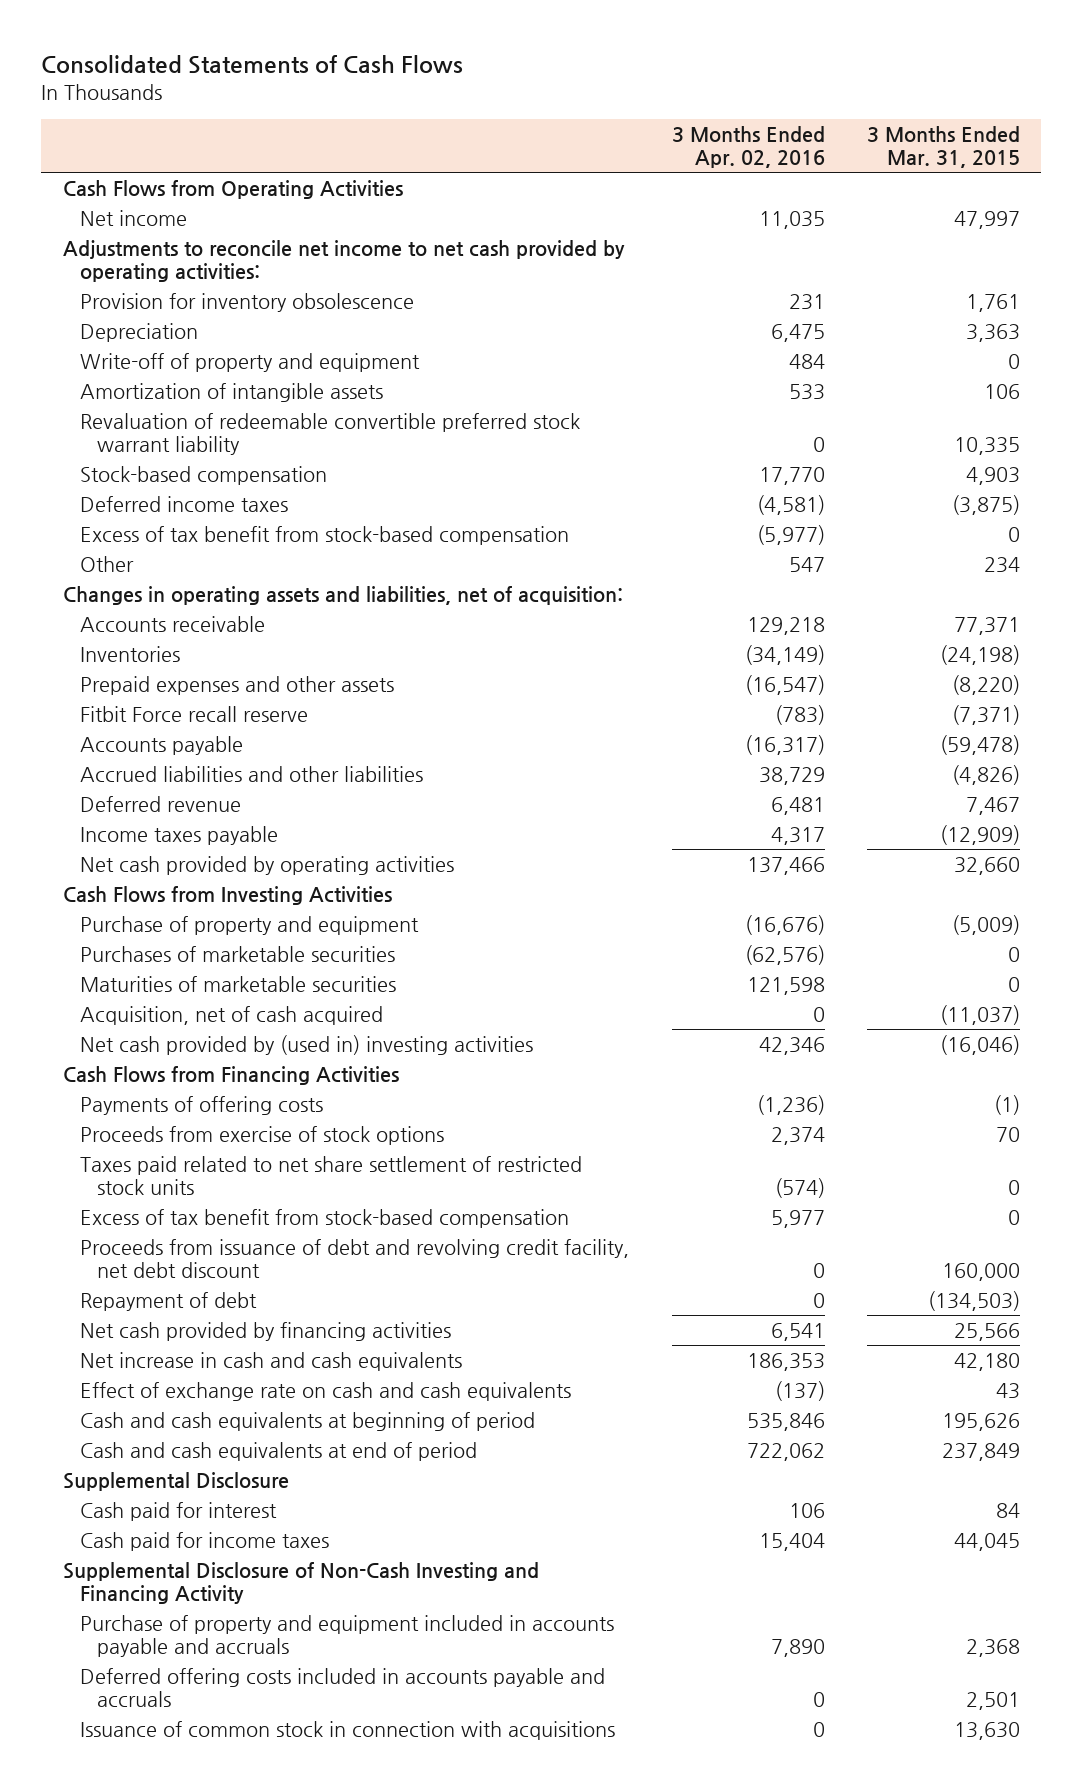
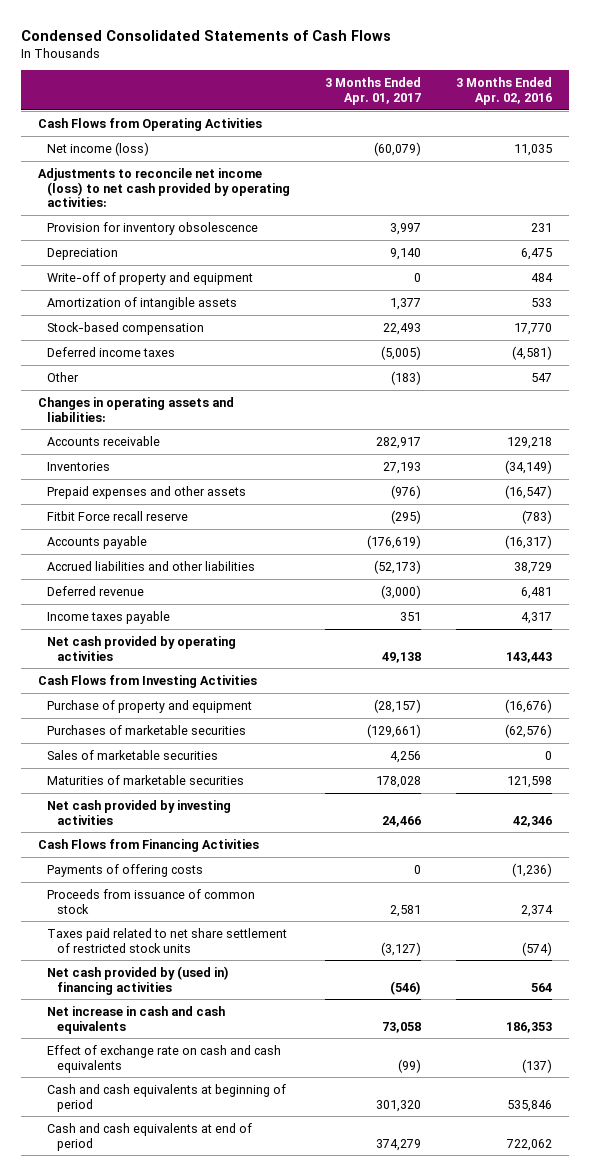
[41,55,464,75] Consolidated Statements of Cash Flows -> [20,29,391,41] Condensed Consolidated Statements of Cash Flows
[867,126,1021,169] 3 Months Ended Mar. 31, 2015 -> none
none -> [324,77,421,105] 3 Months Ended Apr. 01, 2017
[80,210,188,227] Net income -> [47,141,150,156] Net income (loss)
[62,240,625,283] Adjustments to reconcile net income to net cash provided by operating activities: -> [38,167,291,208] Adjustments to reconcile net income (loss) to net cash provided by operating activities:
[80,413,581,456] Revaluation of redeemable convertible preferred stock warrant liability -> none
[80,526,570,546] Excess of tax benefit from stock-based compensation -> none
[62,586,623,606] Changes in operating assets and liabilities, net of acquisition: -> [38,396,235,422] Changes in operating assets and liabilities:
[746,857,825,876] 137,466 -> [505,651,552,663] 143,443
none -> [47,749,219,760] Sales of marketable securities
[80,1006,384,1026] Acquisition, net of cash acquired -> none
[80,1035,534,1056] Net cash provided by (used in) investing activities -> [47,799,232,825] Net cash provided by investing activities
[80,1126,445,1146] Proceeds from exercise of stock options -> [47,888,256,914] Proceeds from issuance of common stock
[80,1209,570,1229] Excess of tax benefit from stock-based compensation -> none
[80,1239,630,1279] Proceeds from issuance of debt and revolving credit facility, net debt discount -> none
[80,1292,258,1312] Repayment of debt -> none
[80,1322,452,1342] Net cash provided by financing activities -> [47,965,230,995] Net cash provided by (used in) financing activities
[770,1323,825,1342] 6,541 -> [530,982,552,992] 564
[62,1472,289,1492] Supplemental Disclosure -> none
[80,1502,278,1522] Cash paid for interest -> none
[80,1532,330,1552] Cash paid for income taxes -> none
[62,1562,539,1605] Supplemental Disclosure of Non-Cash Investing and Financing Activity -> none
[80,1615,615,1658] Purchase of property and equipment included in accounts payable and accruals -> none
[80,1668,606,1708] Deferred offering costs included in accounts payable and accruals -> none
[80,1721,616,1741] Issuance of common stock in connection with acquisitions -> none

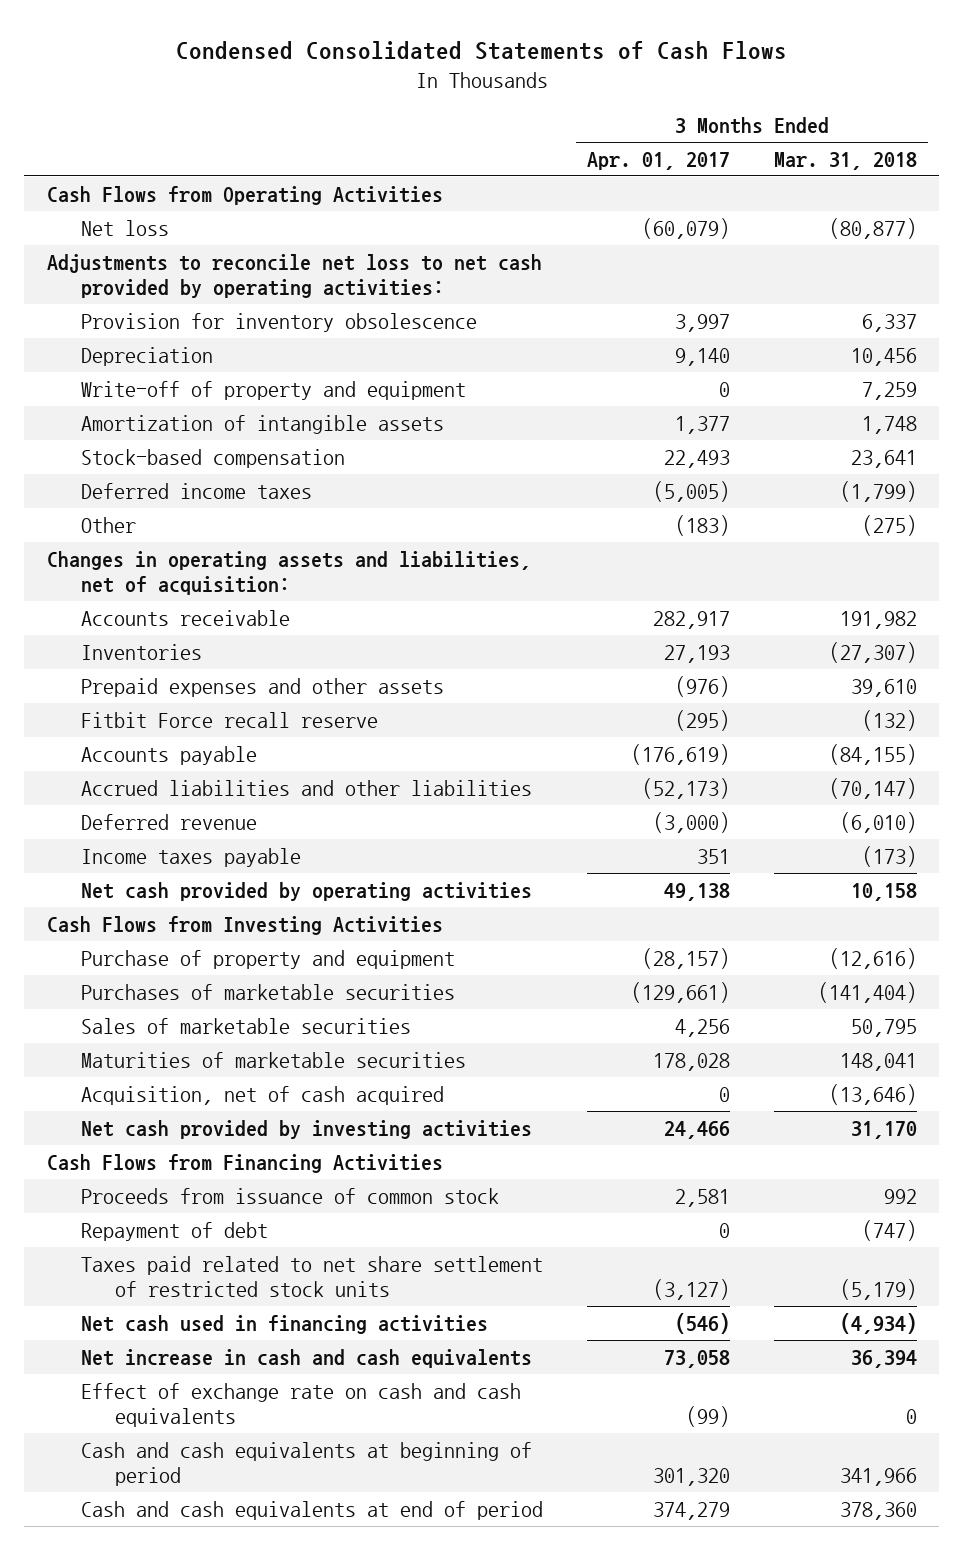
[455,77,552,105] 3 Months Ended Apr. 02, 2016 -> none
none -> [774,151,918,170] Mar. 31, 2018
[47,141,150,156] Net income (loss) -> [80,219,169,236] Net loss
[38,167,291,208] Adjustments to reconcile net income (loss) to net cash provided by operating activities: -> [46,253,542,298] Adjustments to reconcile net loss to net cash provided by operating activities:
[38,396,235,422] Changes in operating assets and liabilities: -> [46,550,531,595] Changes in operating assets and liabilities, net of acquisition:
none -> [80,1085,444,1105] Acquisition, net of cash acquired
[47,863,204,877] Payments of offering costs -> none
none -> [80,1221,268,1241] Repayment of debt
[47,965,230,995] Net cash provided by (used in) financing activities -> [80,1314,488,1334] Net cash used in financing activities

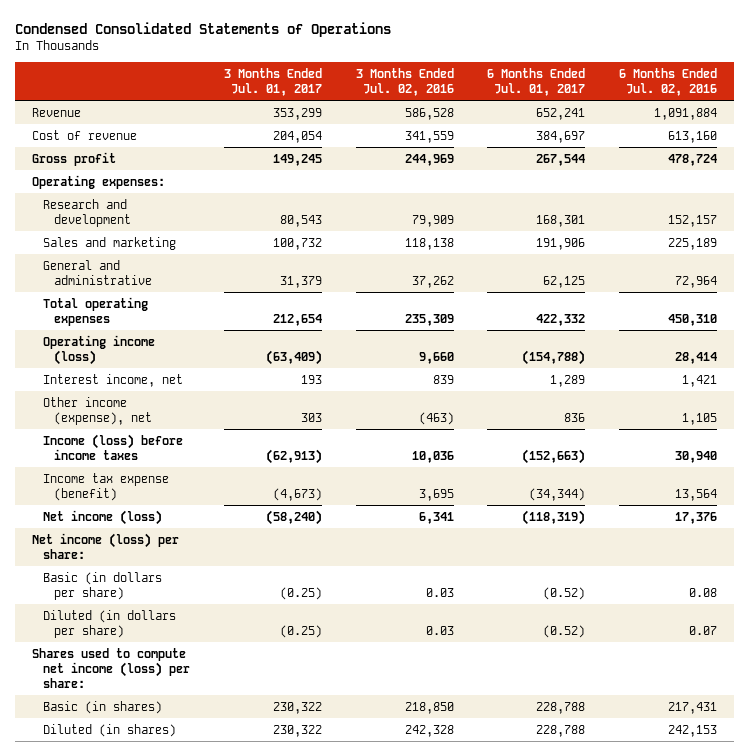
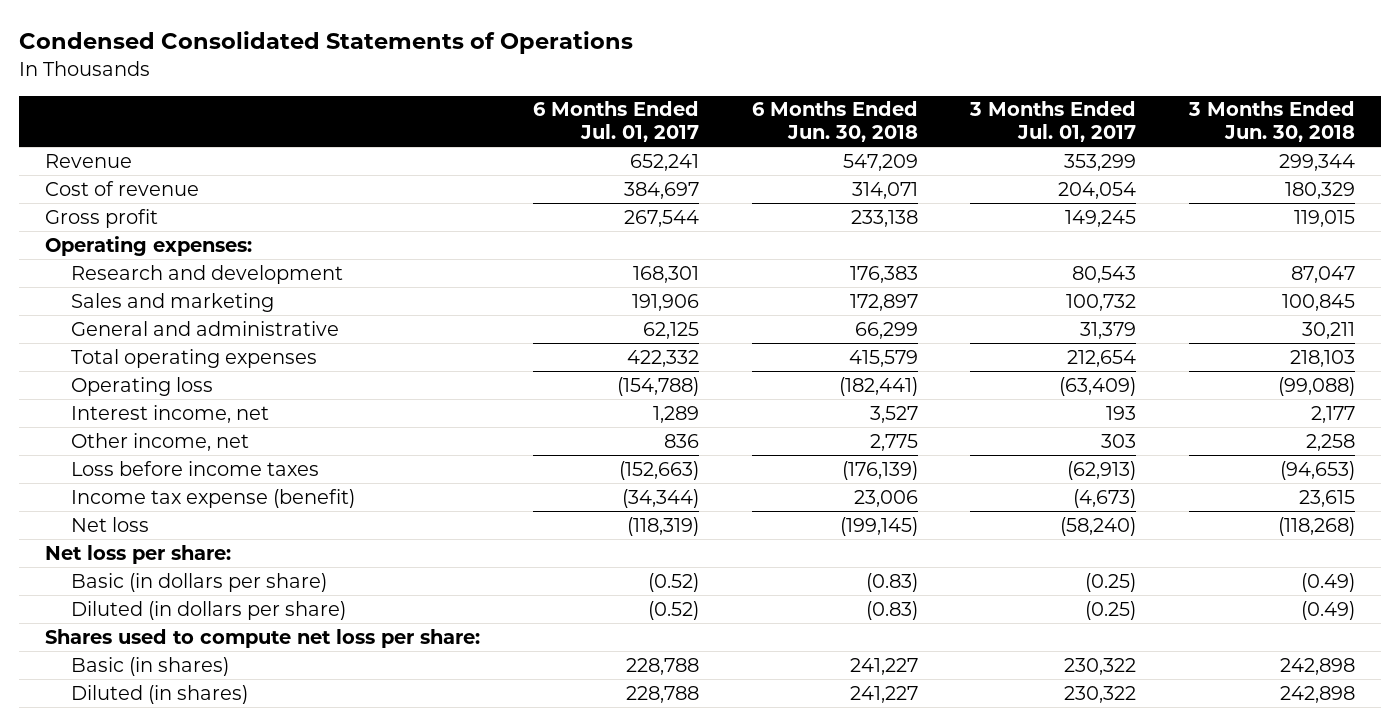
[355,67,454,97] 3 Months Ended Jul. 02, 2016 -> none
[619,67,718,97] 6 Months Ended Jul. 02, 2016 -> none
none -> [751,101,918,143] 6 Months Ended Jun. 30, 2018
none -> [1187,101,1355,143] 3 Months Ended Jun. 30, 2018
[42,334,155,365] Operating income (loss) -> [70,376,213,396] Operating loss
[42,396,152,425] Other income (expense), net -> [70,432,249,451] Other income, net
[42,433,183,460] Income (loss) before income taxes -> [70,460,319,476] Loss before income taxes
[42,509,162,525] Net income (loss) -> [70,516,149,532] Net loss
[32,532,180,559] Net income (loss) per share: -> [45,544,232,564] Net loss per share:
[32,647,190,689] Shares used to compute net income (loss) per share: -> [45,628,481,648] Shares used to compute net loss per share:

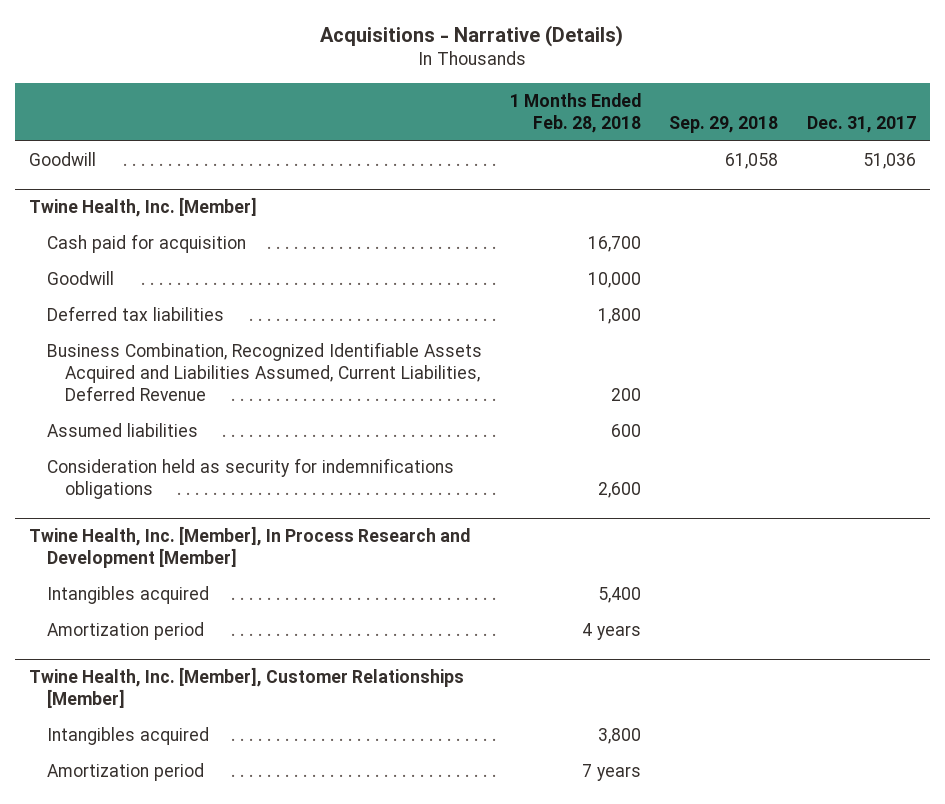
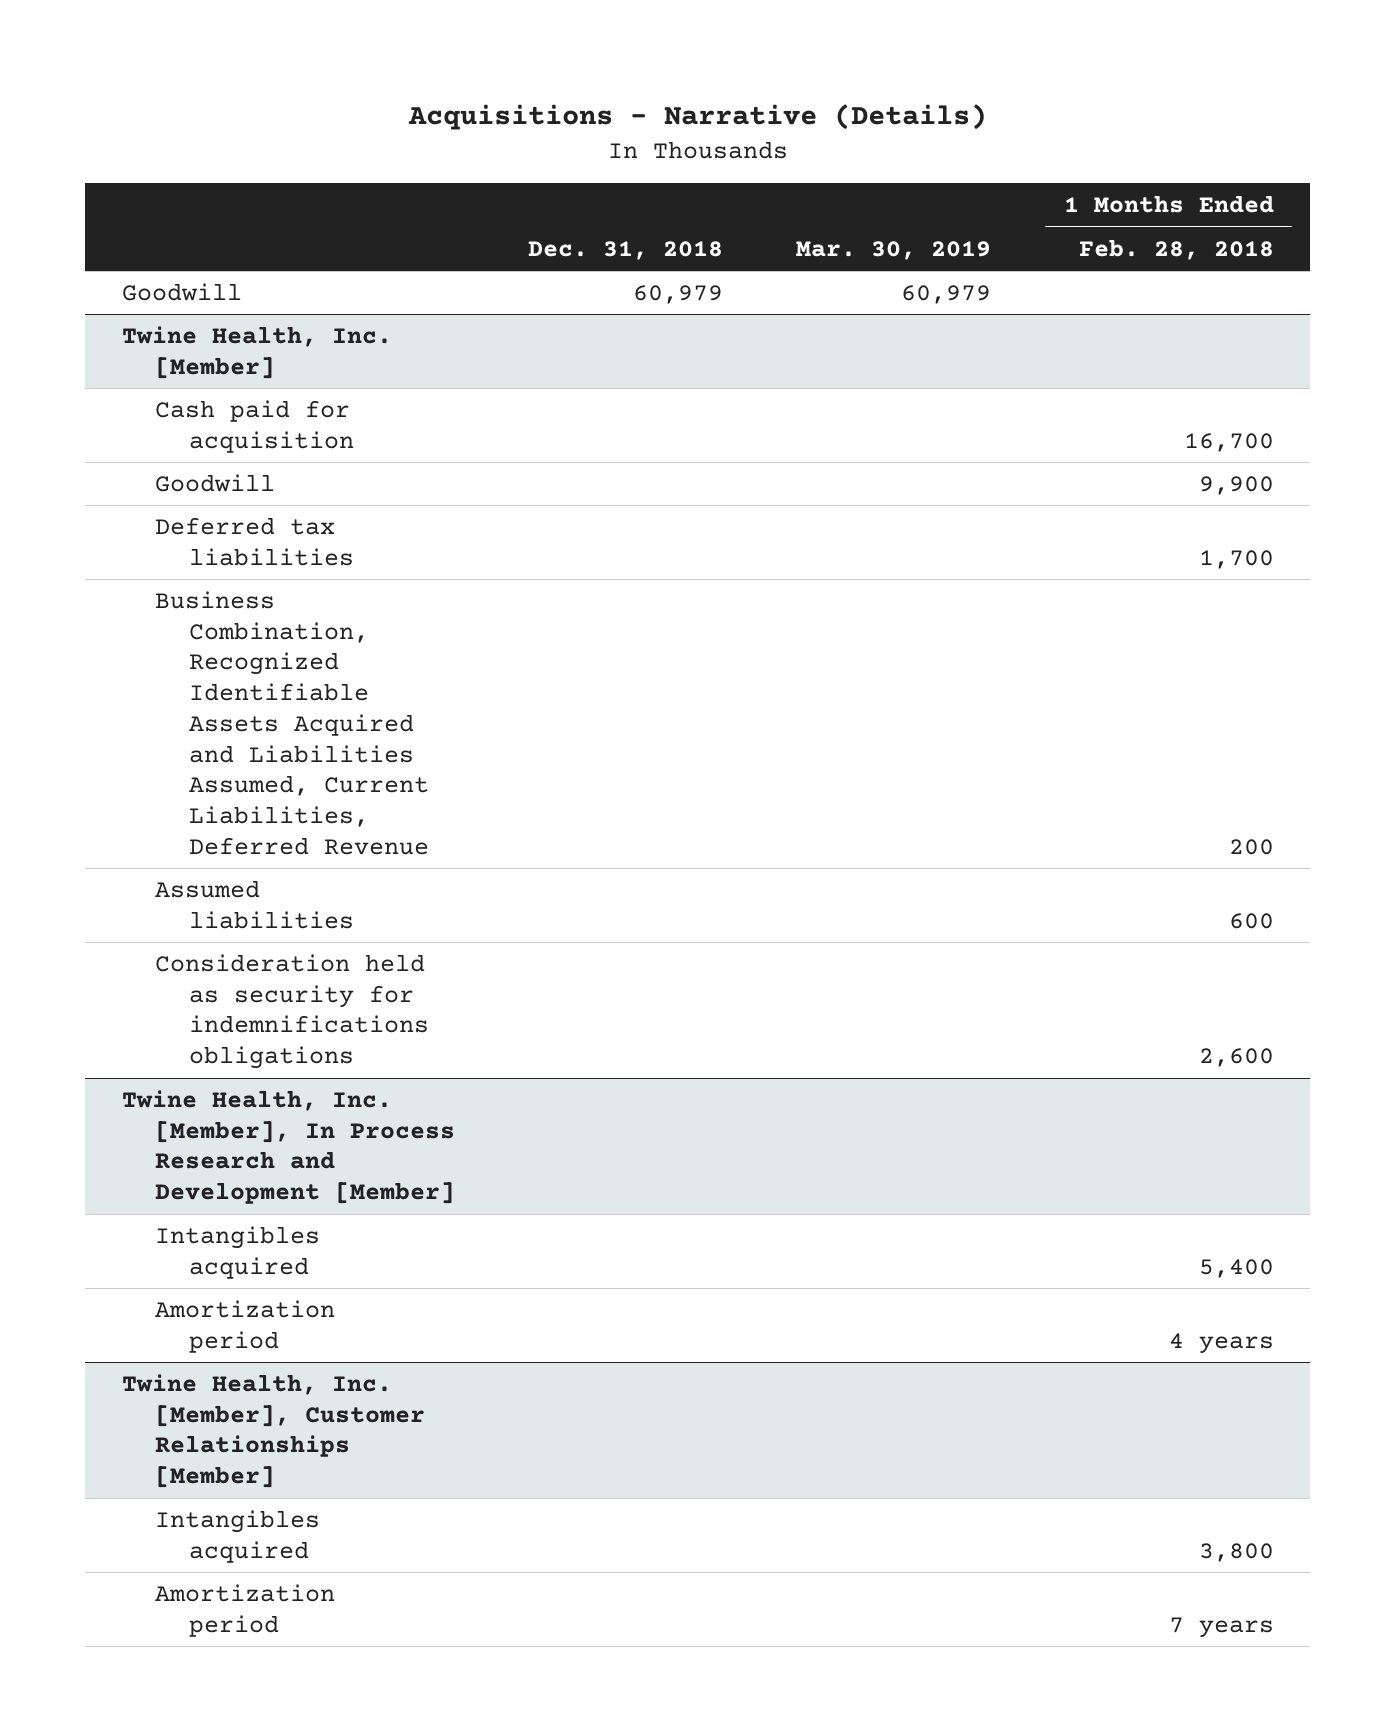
[669,115,779,133] Sep. 29, 2018 -> none
[806,115,916,133] Dec. 31, 2017 -> none
none -> [528,240,724,260] Dec. 31, 2018
none -> [795,240,991,260] Mar. 30, 2019
[588,272,642,289] 10,000 -> [1198,476,1274,496] 9,900
[598,308,642,325] 1,800 -> [1198,549,1274,569] 1,700

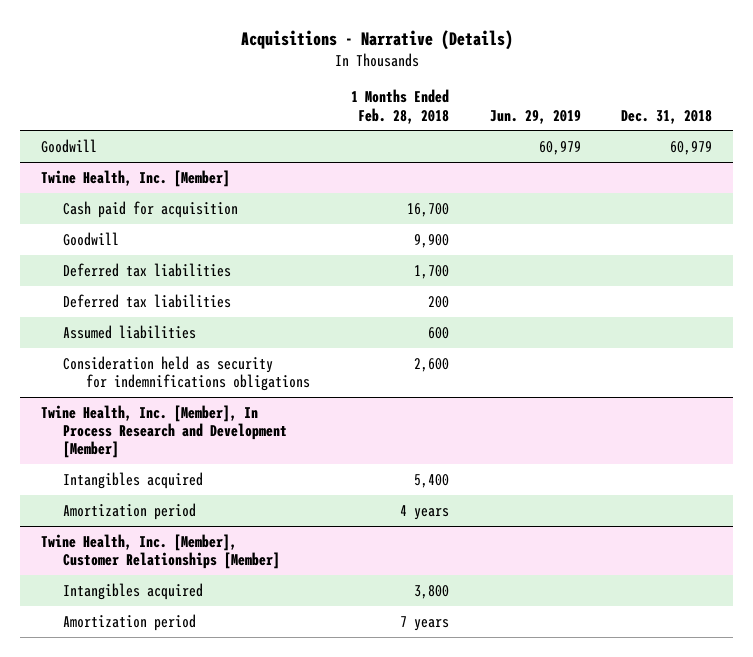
[795,240,991,260] Mar. 30, 2019 -> none
none -> [489,109,581,124] Jun. 29, 2019
[155,591,429,855] Business Combination, Recognized Identifiable Assets Acquired and Liabilities Assumed, Current Liabilities, Deferred Revenue -> [63,293,232,308] Deferred tax liabilities

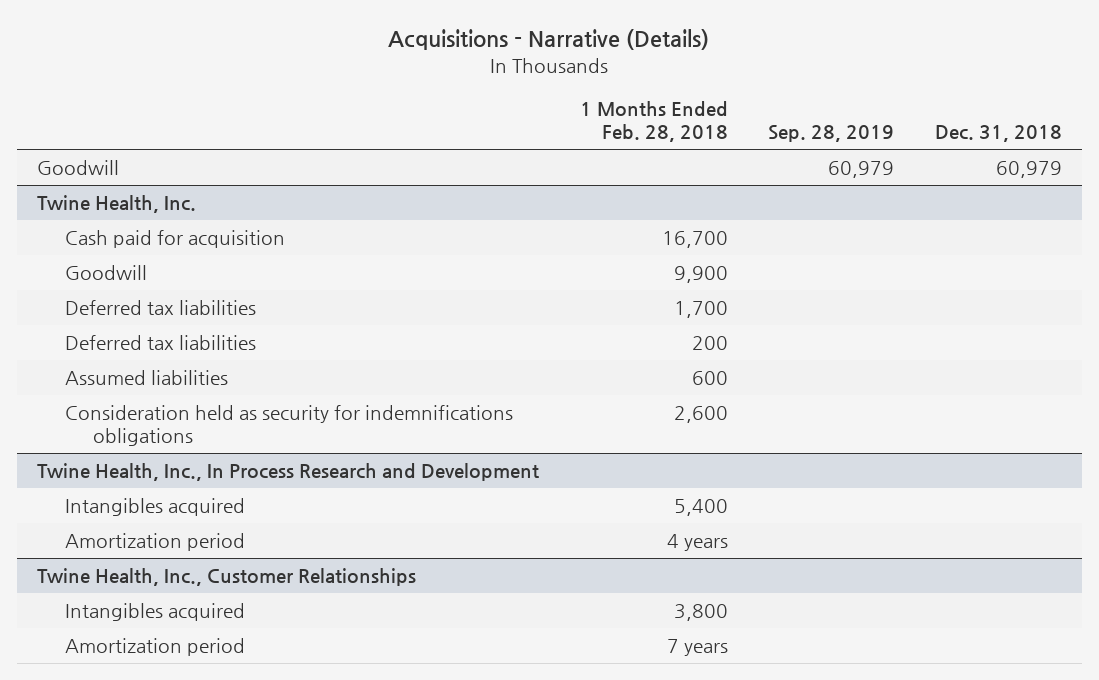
[489,109,581,124] Jun. 29, 2019 -> none
none -> [768,124,895,142] Sep. 28, 2019
[40,169,230,187] Twine Health, Inc. [Member] -> [37,195,197,214] Twine Health, Inc.
[40,404,288,459] Twine Health, Inc. [Member], In Process Research and Development [Member] -> [37,463,540,482] Twine Health, Inc., In Process Research and Development
[40,533,281,570] Twine Health, Inc. [Member], Customer Relationships [Member] -> [37,568,417,587] Twine Health, Inc., Customer Relationships

